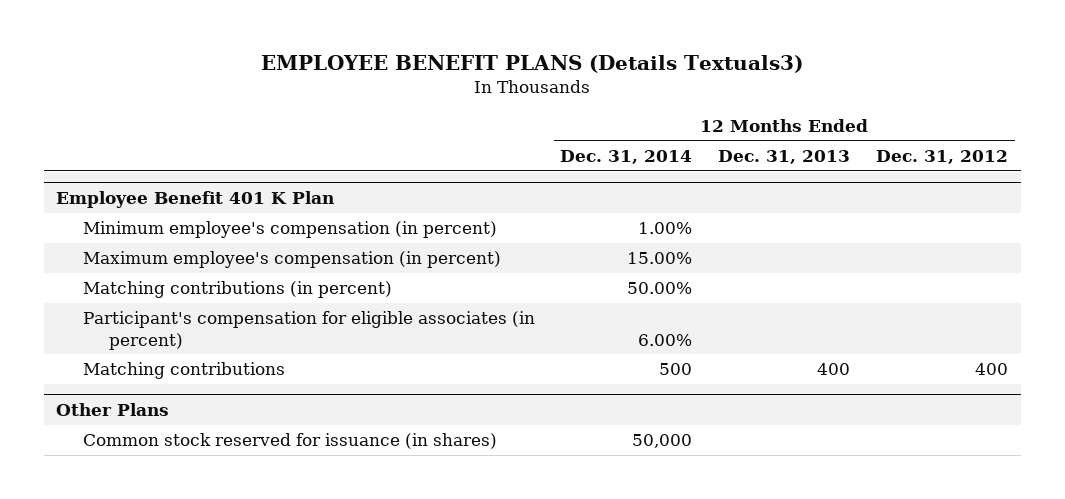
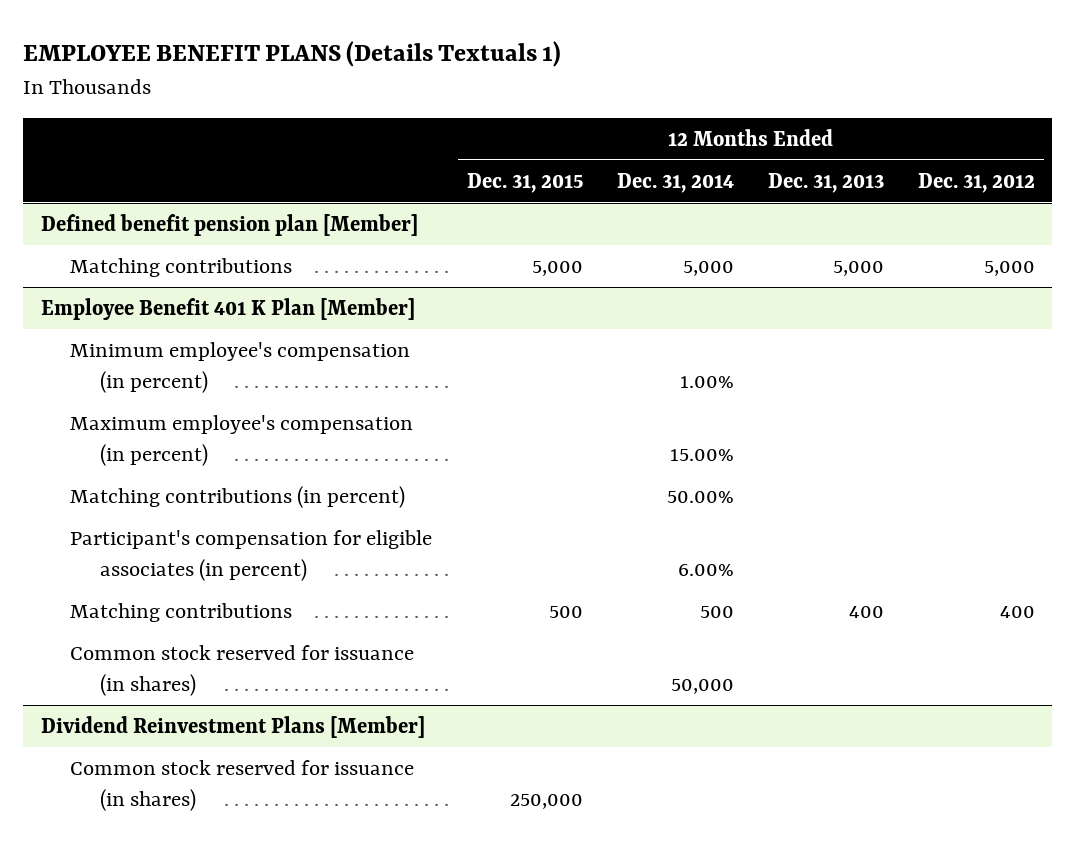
[261,55,804,74] EMPLOYEE BENEFIT PLANS (Details Textuals3) -> [23,41,562,68] EMPLOYEE BENEFIT PLANS (Details Textuals 1)
none -> [466,172,583,193] Dec. 31, 2015
none -> [40,213,418,236] Defined benefit pension plan [Member]
none -> [70,257,293,277] Matching contributions
[56,190,335,208] Employee Benefit 401 K Plan -> [40,297,415,320] Employee Benefit 401 K Plan [Member]
[56,402,170,416] Other Plans -> none
none -> [40,715,425,738] Dividend Reinvestment Plans [Member]
none -> [70,759,415,811] Common stock reserved for issuance (in shares)

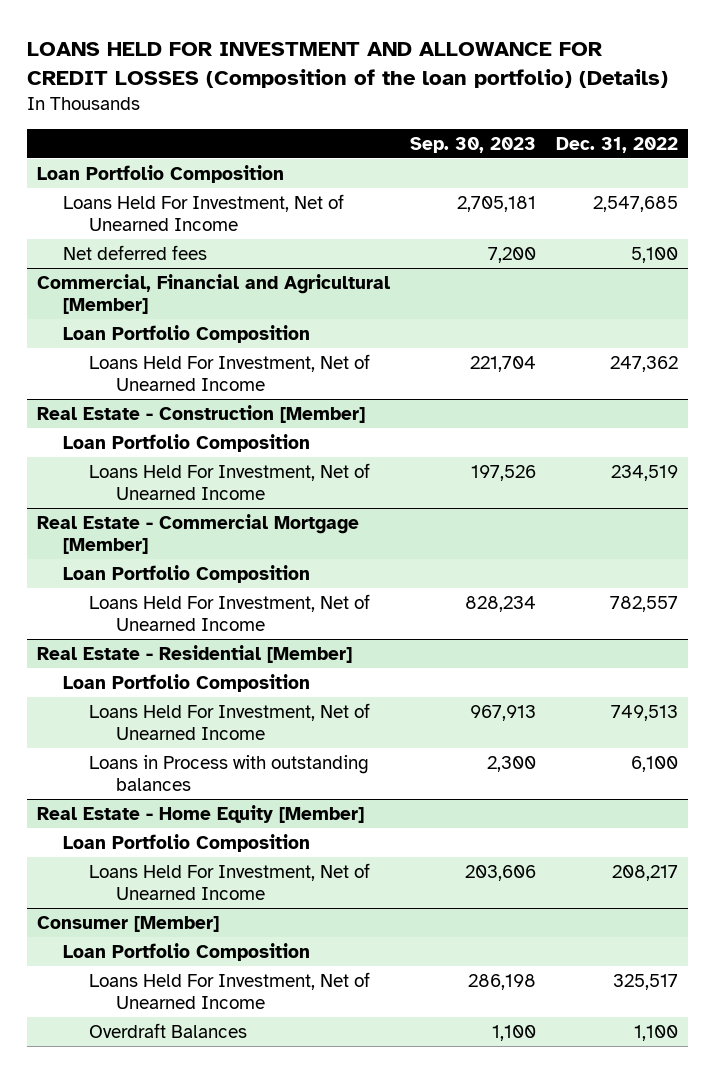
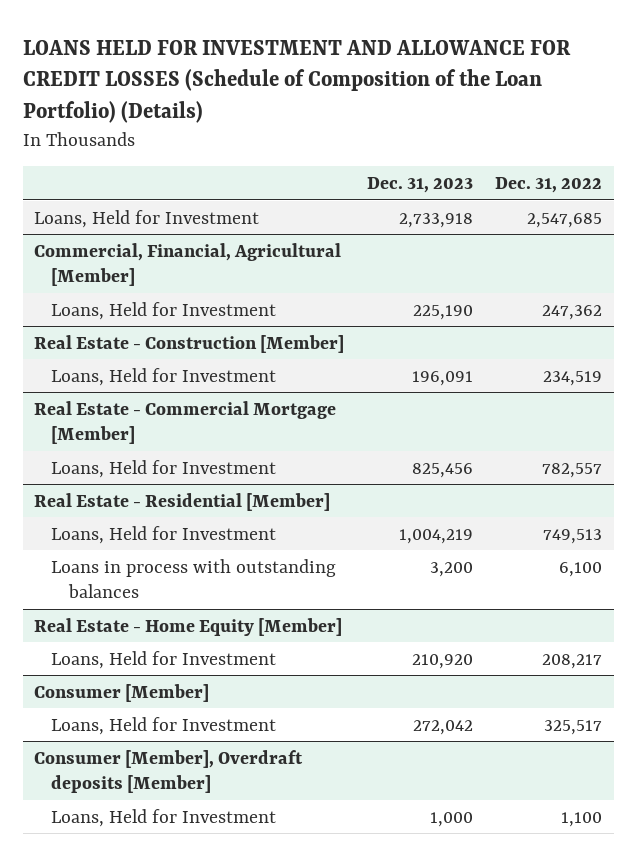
[26,41,668,89] LOANS HELD FOR INVESTMENT AND ALLOWANCE FOR CREDIT LOSSES (Composition of the loan portfolio) (Details) -> [22,39,571,124] LOANS HELD FOR INVESTMENT AND ALLOWANCE FOR CREDIT LOSSES (Schedule of Composition of the Loan Portfolio) (Details)
[409,136,536,153] Sep. 30, 2023 -> none
none -> [366,176,473,193] Dec. 31, 2023
[36,164,284,183] Loan Portfolio Composition -> none
[63,244,208,260] Net deferred fees -> none
[63,324,311,343] Loan Portfolio Composition -> none
[63,193,345,232] Loans Held For Investment, Net of Unearned Income -> [34,209,260,228] Loans, Held for Investment
[36,273,390,315] Commercial, Financial and Agricultural [Member] -> [34,242,342,287] Commercial, Financial, Agricultural [Member]
[89,353,371,392] Loans Held For Investment, Net of Unearned Income -> [51,301,277,320] Loans, Held for Investment
[63,433,311,452] Loan Portfolio Composition -> none
[89,462,371,501] Loans Held For Investment, Net of Unearned Income -> [51,367,277,386] Loans, Held for Investment
[63,564,311,583] Loan Portfolio Composition -> none
[89,593,371,632] Loans Held For Investment, Net of Unearned Income -> [51,459,277,478] Loans, Held for Investment
[63,673,311,692] Loan Portfolio Composition -> none
[89,702,371,741] Loans Held For Investment, Net of Unearned Income -> [51,525,277,544] Loans, Held for Investment
[89,754,370,792] Loans in Process with outstanding balances -> [51,558,337,599] Loans in process with outstanding balances
[63,833,311,852] Loan Portfolio Composition -> none
[89,862,371,901] Loans Held For Investment, Net of Unearned Income -> [51,650,277,669] Loans, Held for Investment
[63,942,311,961] Loan Portfolio Composition -> none
[89,1022,248,1038] Overdraft Balances -> none
[89,971,371,1010] Loans Held For Investment, Net of Unearned Income -> [51,716,277,735] Loans, Held for Investment
none -> [34,749,304,794] Consumer [Member], Overdraft deposits [Member]
none -> [51,808,277,827] Loans, Held for Investment

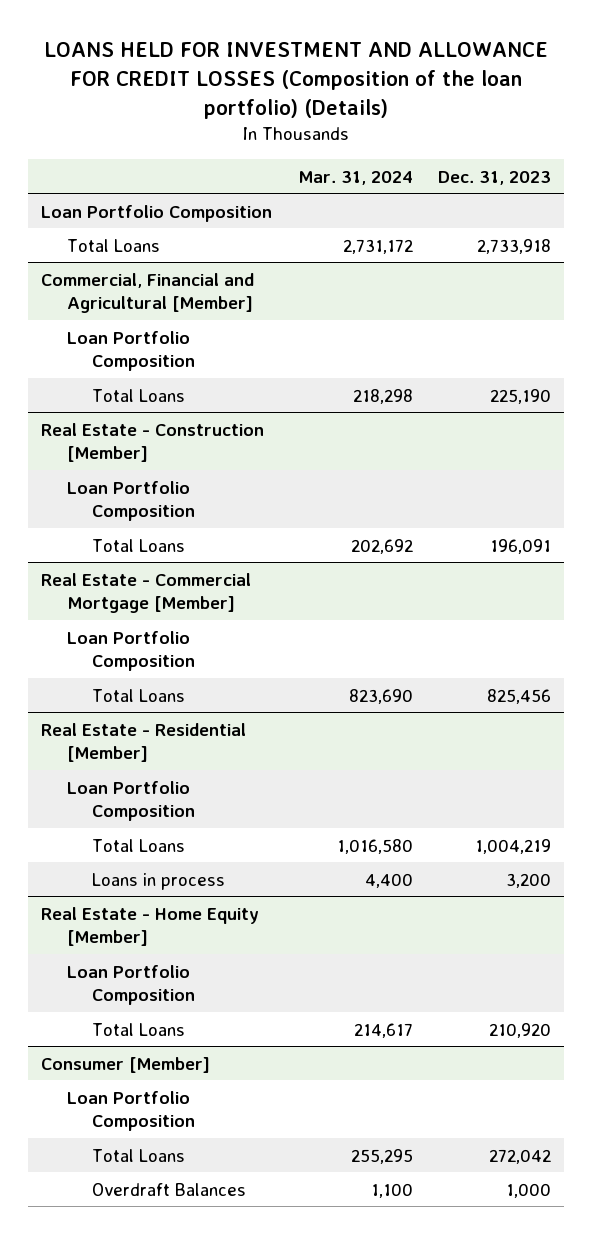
[22,39,571,124] LOANS HELD FOR INVESTMENT AND ALLOWANCE FOR CREDIT LOSSES (Schedule of Composition of the Loan Portfolio) (Details) -> [44,42,549,120] LOANS HELD FOR INVESTMENT AND ALLOWANCE FOR CREDIT LOSSES (Composition of the loan portfolio) (Details)
[495,176,603,193] Dec. 31, 2022 -> none
none -> [297,170,413,185] Mar. 31, 2024
none -> [40,204,272,222] Loan Portfolio Composition
[34,209,260,228] Loans, Held for Investment -> [66,238,160,252] Total Loans
[34,242,342,287] Commercial, Financial, Agricultural [Member] -> [40,272,254,314] Commercial, Financial and Agricultural [Member]
none -> [66,330,196,372] Loan Portfolio Composition
[51,301,277,320] Loans, Held for Investment -> [92,388,186,402] Total Loans
none -> [66,480,196,522] Loan Portfolio Composition
[51,367,277,386] Loans, Held for Investment -> [92,538,186,552] Total Loans
none -> [66,630,196,672] Loan Portfolio Composition
[51,459,277,478] Loans, Held for Investment -> [92,688,186,702] Total Loans
none -> [66,780,196,822] Loan Portfolio Composition
[51,525,277,544] Loans, Held for Investment -> [92,838,186,852] Total Loans
[51,558,337,599] Loans in process with outstanding balances -> [92,872,226,890] Loans in process
none -> [66,964,196,1006] Loan Portfolio Composition
[51,650,277,669] Loans, Held for Investment -> [92,1022,186,1036] Total Loans
[34,749,304,794] Consumer [Member], Overdraft deposits [Member] -> none
[51,808,277,827] Loans, Held for Investment -> none
none -> [66,1090,196,1132] Loan Portfolio Composition
[51,716,277,735] Loans, Held for Investment -> [92,1148,186,1162] Total Loans
none -> [92,1182,247,1196] Overdraft Balances

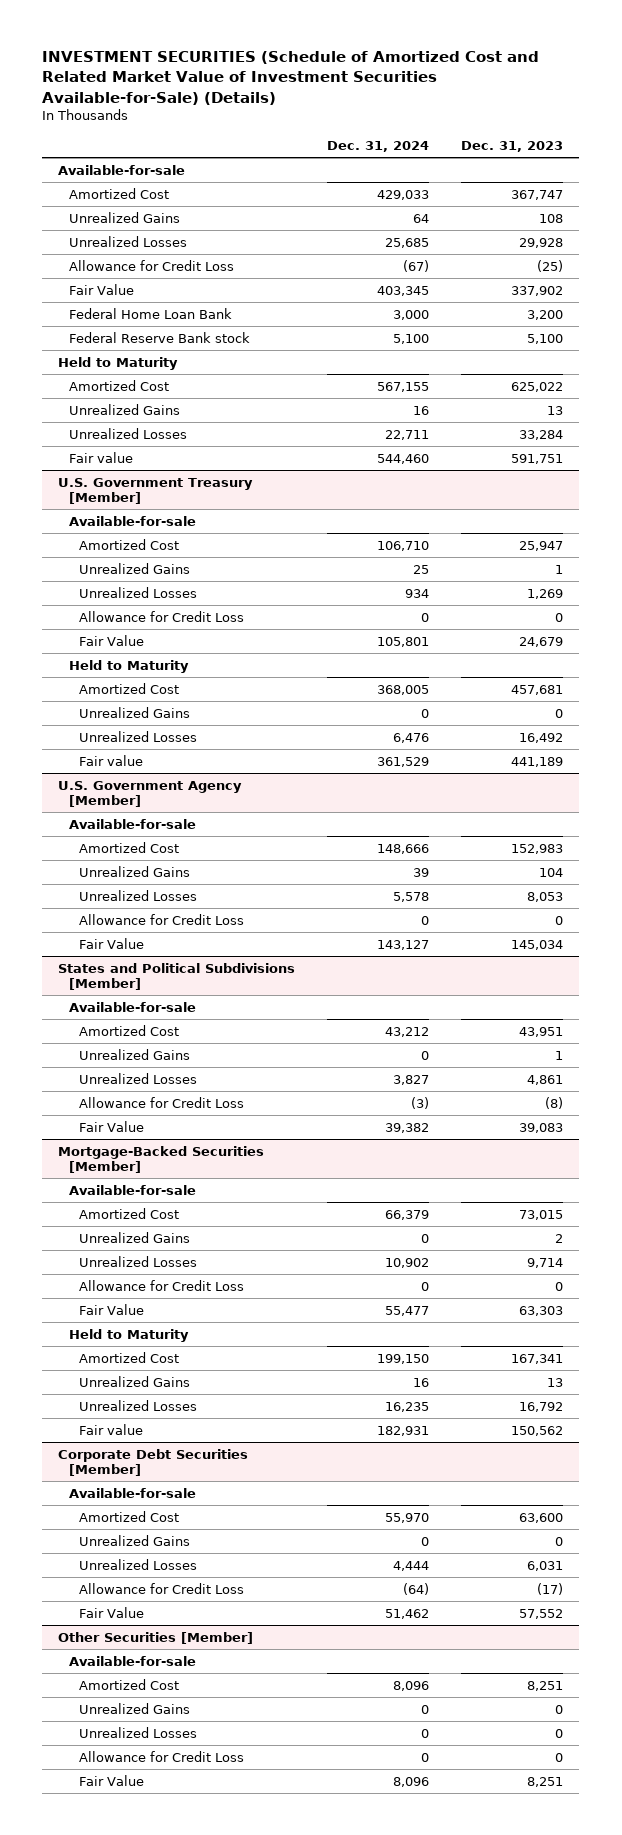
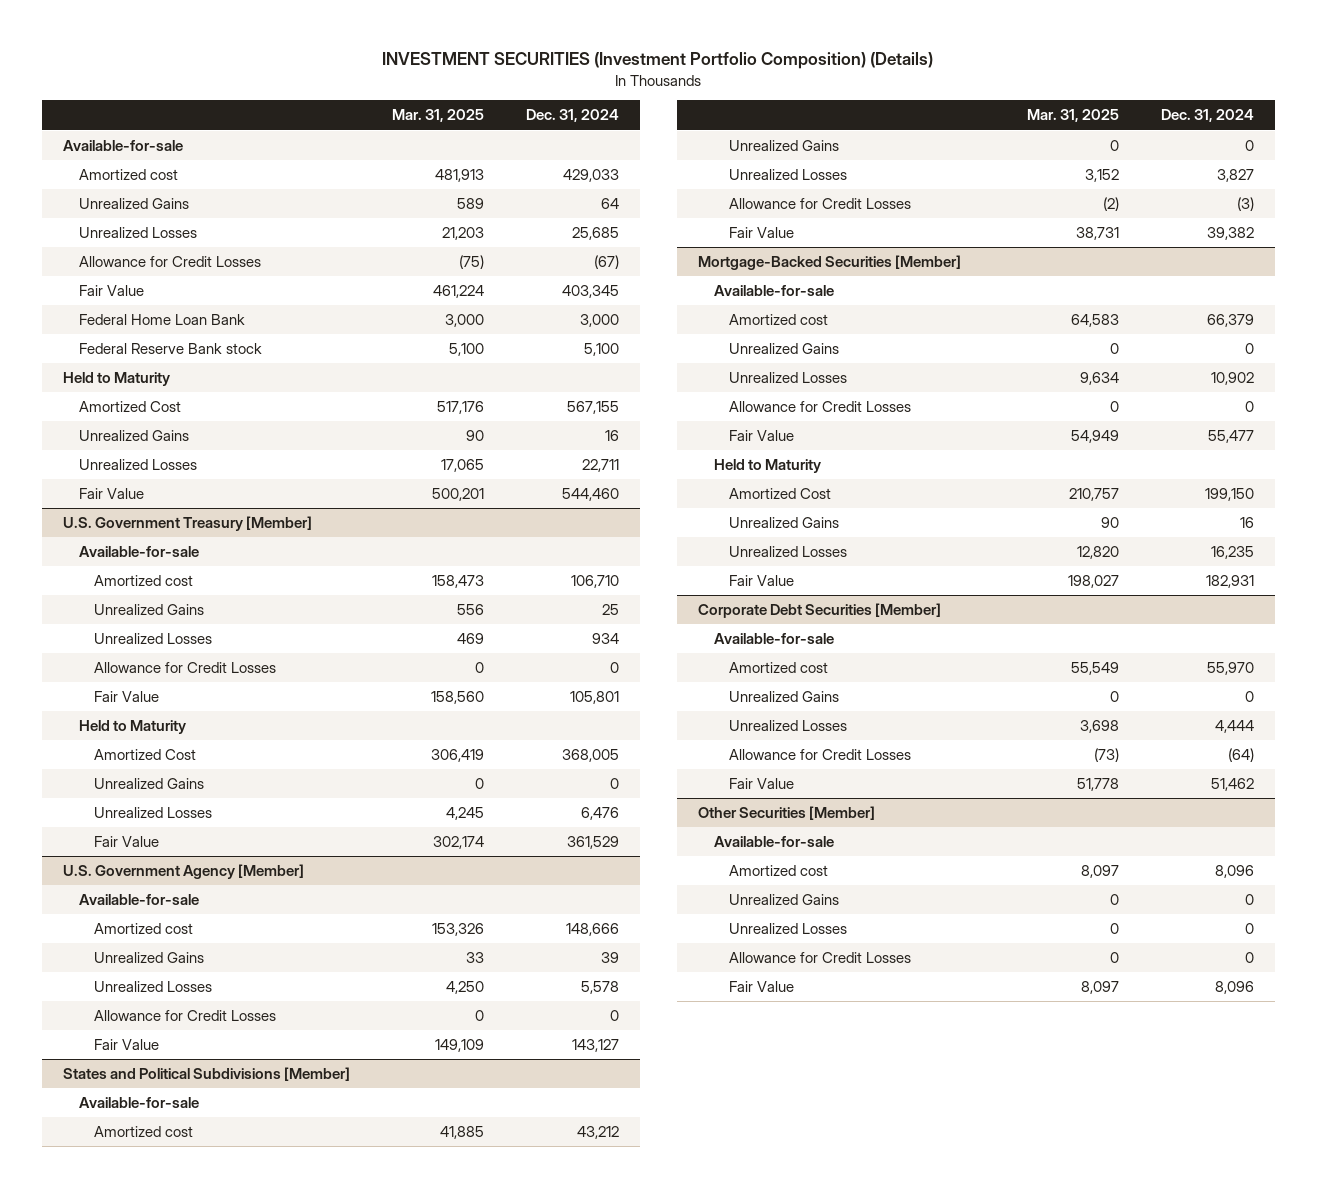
[42,51,540,105] INVESTMENT SECURITIES (Schedule of Amortized Cost and Related Market Value of Investment Securities Available-for-Sale) (Details) -> [382,52,934,70] INVESTMENT SECURITIES (Investment Portfolio Composition) (Details)
[461,140,564,152] Dec. 31, 2023 -> none
none -> [392,109,485,123] Mar. 31, 2025
[68,187,169,199] Amortized Cost -> [78,168,178,180] Amortized cost
[68,259,234,271] Allowance for Credit Loss -> [78,255,261,267] Allowance for Credit Losses
[68,451,133,463] Fair value -> [78,487,144,499] Fair Value
[78,538,179,550] Amortized Cost -> [94,574,194,586] Amortized cost
[78,610,244,622] Allowance for Credit Loss -> [94,661,277,673] Allowance for Credit Losses
[78,754,143,766] Fair value -> [94,835,160,847] Fair Value
[78,841,179,853] Amortized Cost -> [94,922,194,934] Amortized cost
[78,913,244,925] Allowance for Credit Loss -> [94,1009,277,1021] Allowance for Credit Losses
[78,1024,179,1036] Amortized Cost -> [94,1125,194,1137] Amortized cost
[78,1096,244,1108] Allowance for Credit Loss -> [729,197,912,209] Allowance for Credit Losses
[78,1207,179,1219] Amortized Cost -> [729,313,829,325] Amortized cost
[78,1279,244,1291] Allowance for Credit Loss -> [729,400,912,412] Allowance for Credit Losses
[78,1423,143,1435] Fair value -> [729,574,795,586] Fair Value
[78,1510,179,1522] Amortized Cost -> [729,661,829,673] Amortized cost
[78,1582,244,1594] Allowance for Credit Loss -> [729,748,912,760] Allowance for Credit Losses
[78,1678,179,1690] Amortized Cost -> [729,864,829,876] Amortized cost
[78,1750,244,1762] Allowance for Credit Loss -> [729,951,912,963] Allowance for Credit Losses

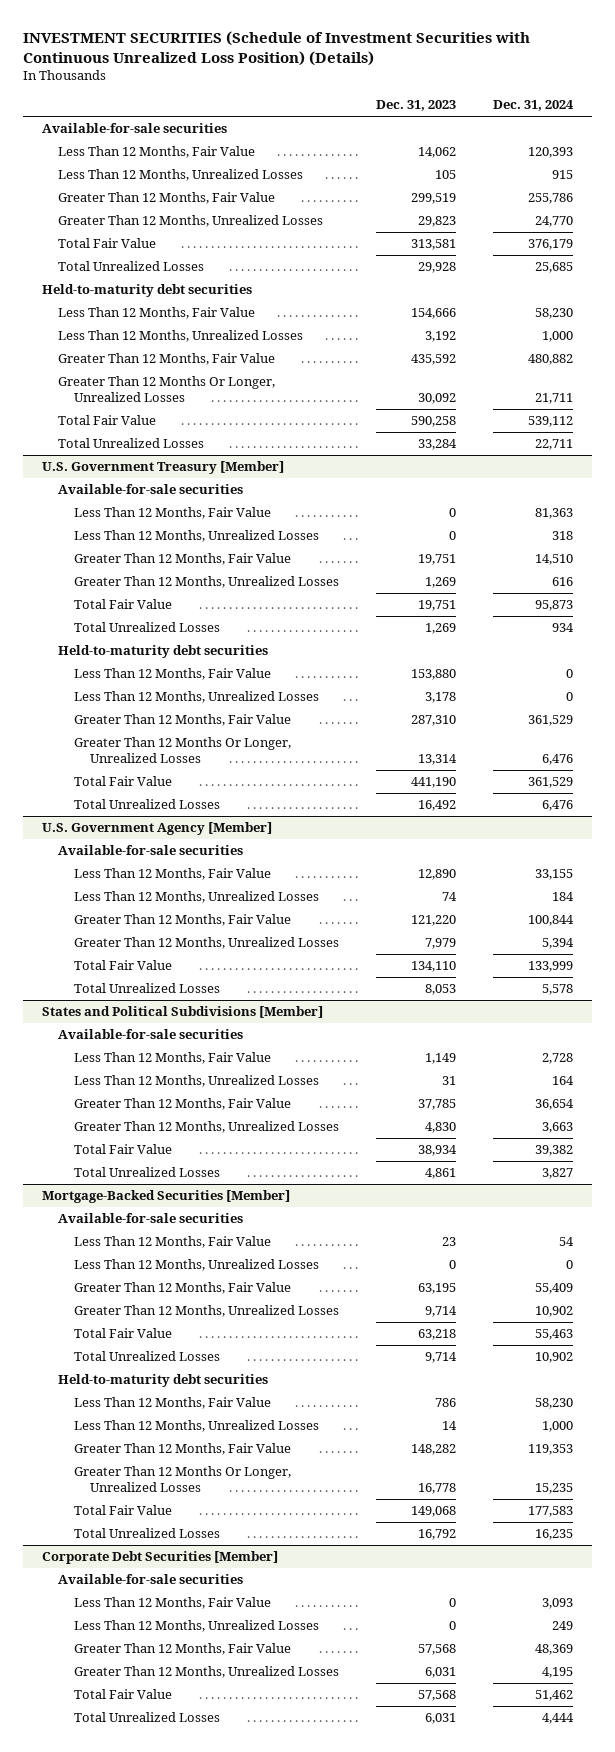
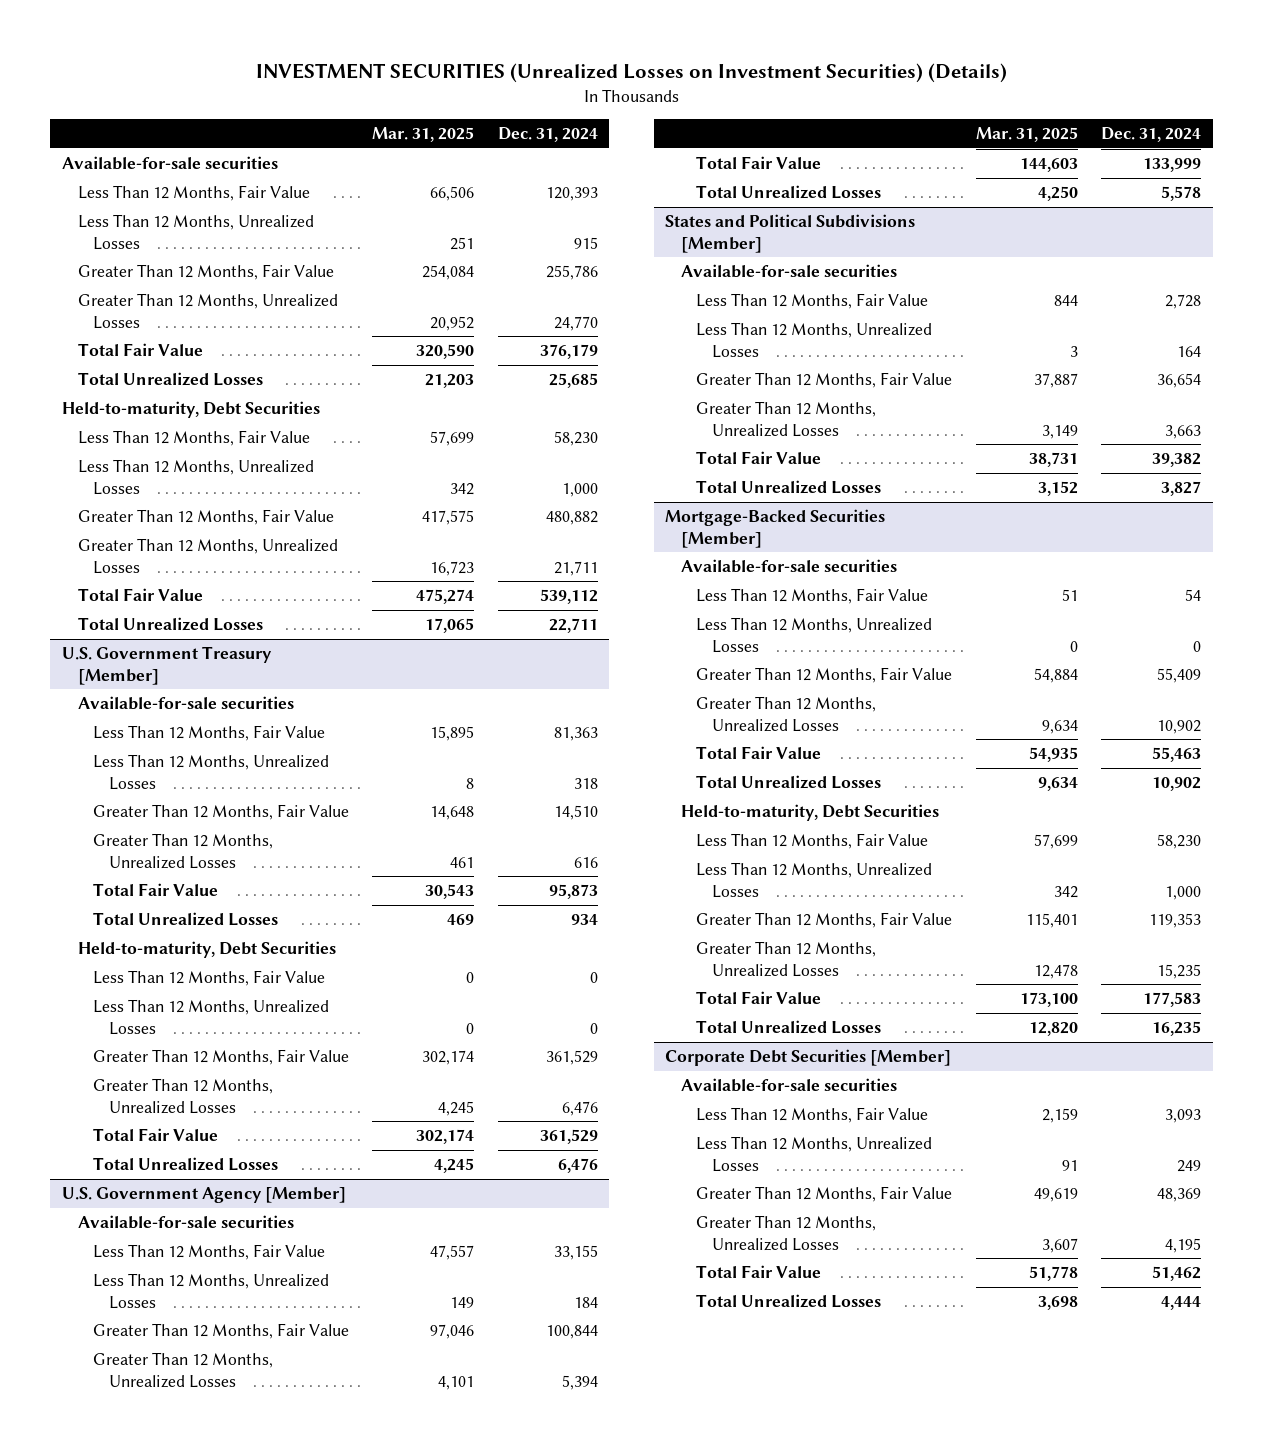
[23,31,531,67] INVESTMENT SECURITIES (Schedule of Investment Securities with Continuous Unrealized Loss Position) (Details) -> [255,62,1007,83] INVESTMENT SECURITIES (Unrealized Losses on Investment Securities) (Details)
[376,100,457,112] Dec. 31, 2023 -> none
none -> [372,127,475,143] Mar. 31, 2025
[41,284,252,298] Held-to-maturity debt securities -> [61,401,320,419] Held-to-maturity, Debt Securities
[57,376,275,403] Greater Than 12 Months Or Longer, Unrealized Losses -> [77,538,338,574] Greater Than 12 Months, Unrealized Losses
[57,645,268,659] Held-to-maturity debt securities -> [77,941,336,959] Held-to-maturity, Debt Securities
[74,737,292,764] Greater Than 12 Months Or Longer, Unrealized Losses -> [93,1078,274,1114] Greater Than 12 Months, Unrealized Losses
[57,1374,268,1388] Held-to-maturity debt securities -> [680,804,939,822] Held-to-maturity, Debt Securities
[74,1466,292,1493] Greater Than 12 Months Or Longer, Unrealized Losses -> [696,941,877,977] Greater Than 12 Months, Unrealized Losses

